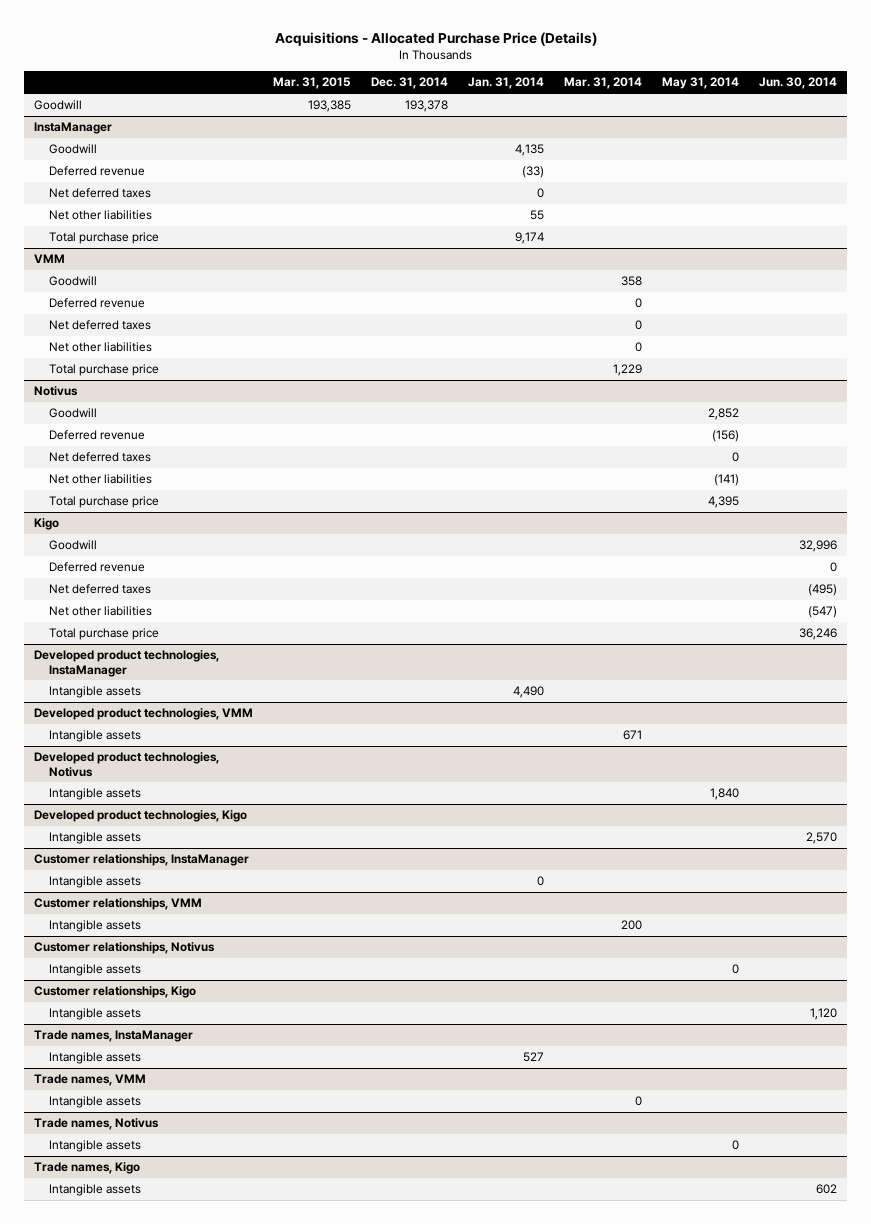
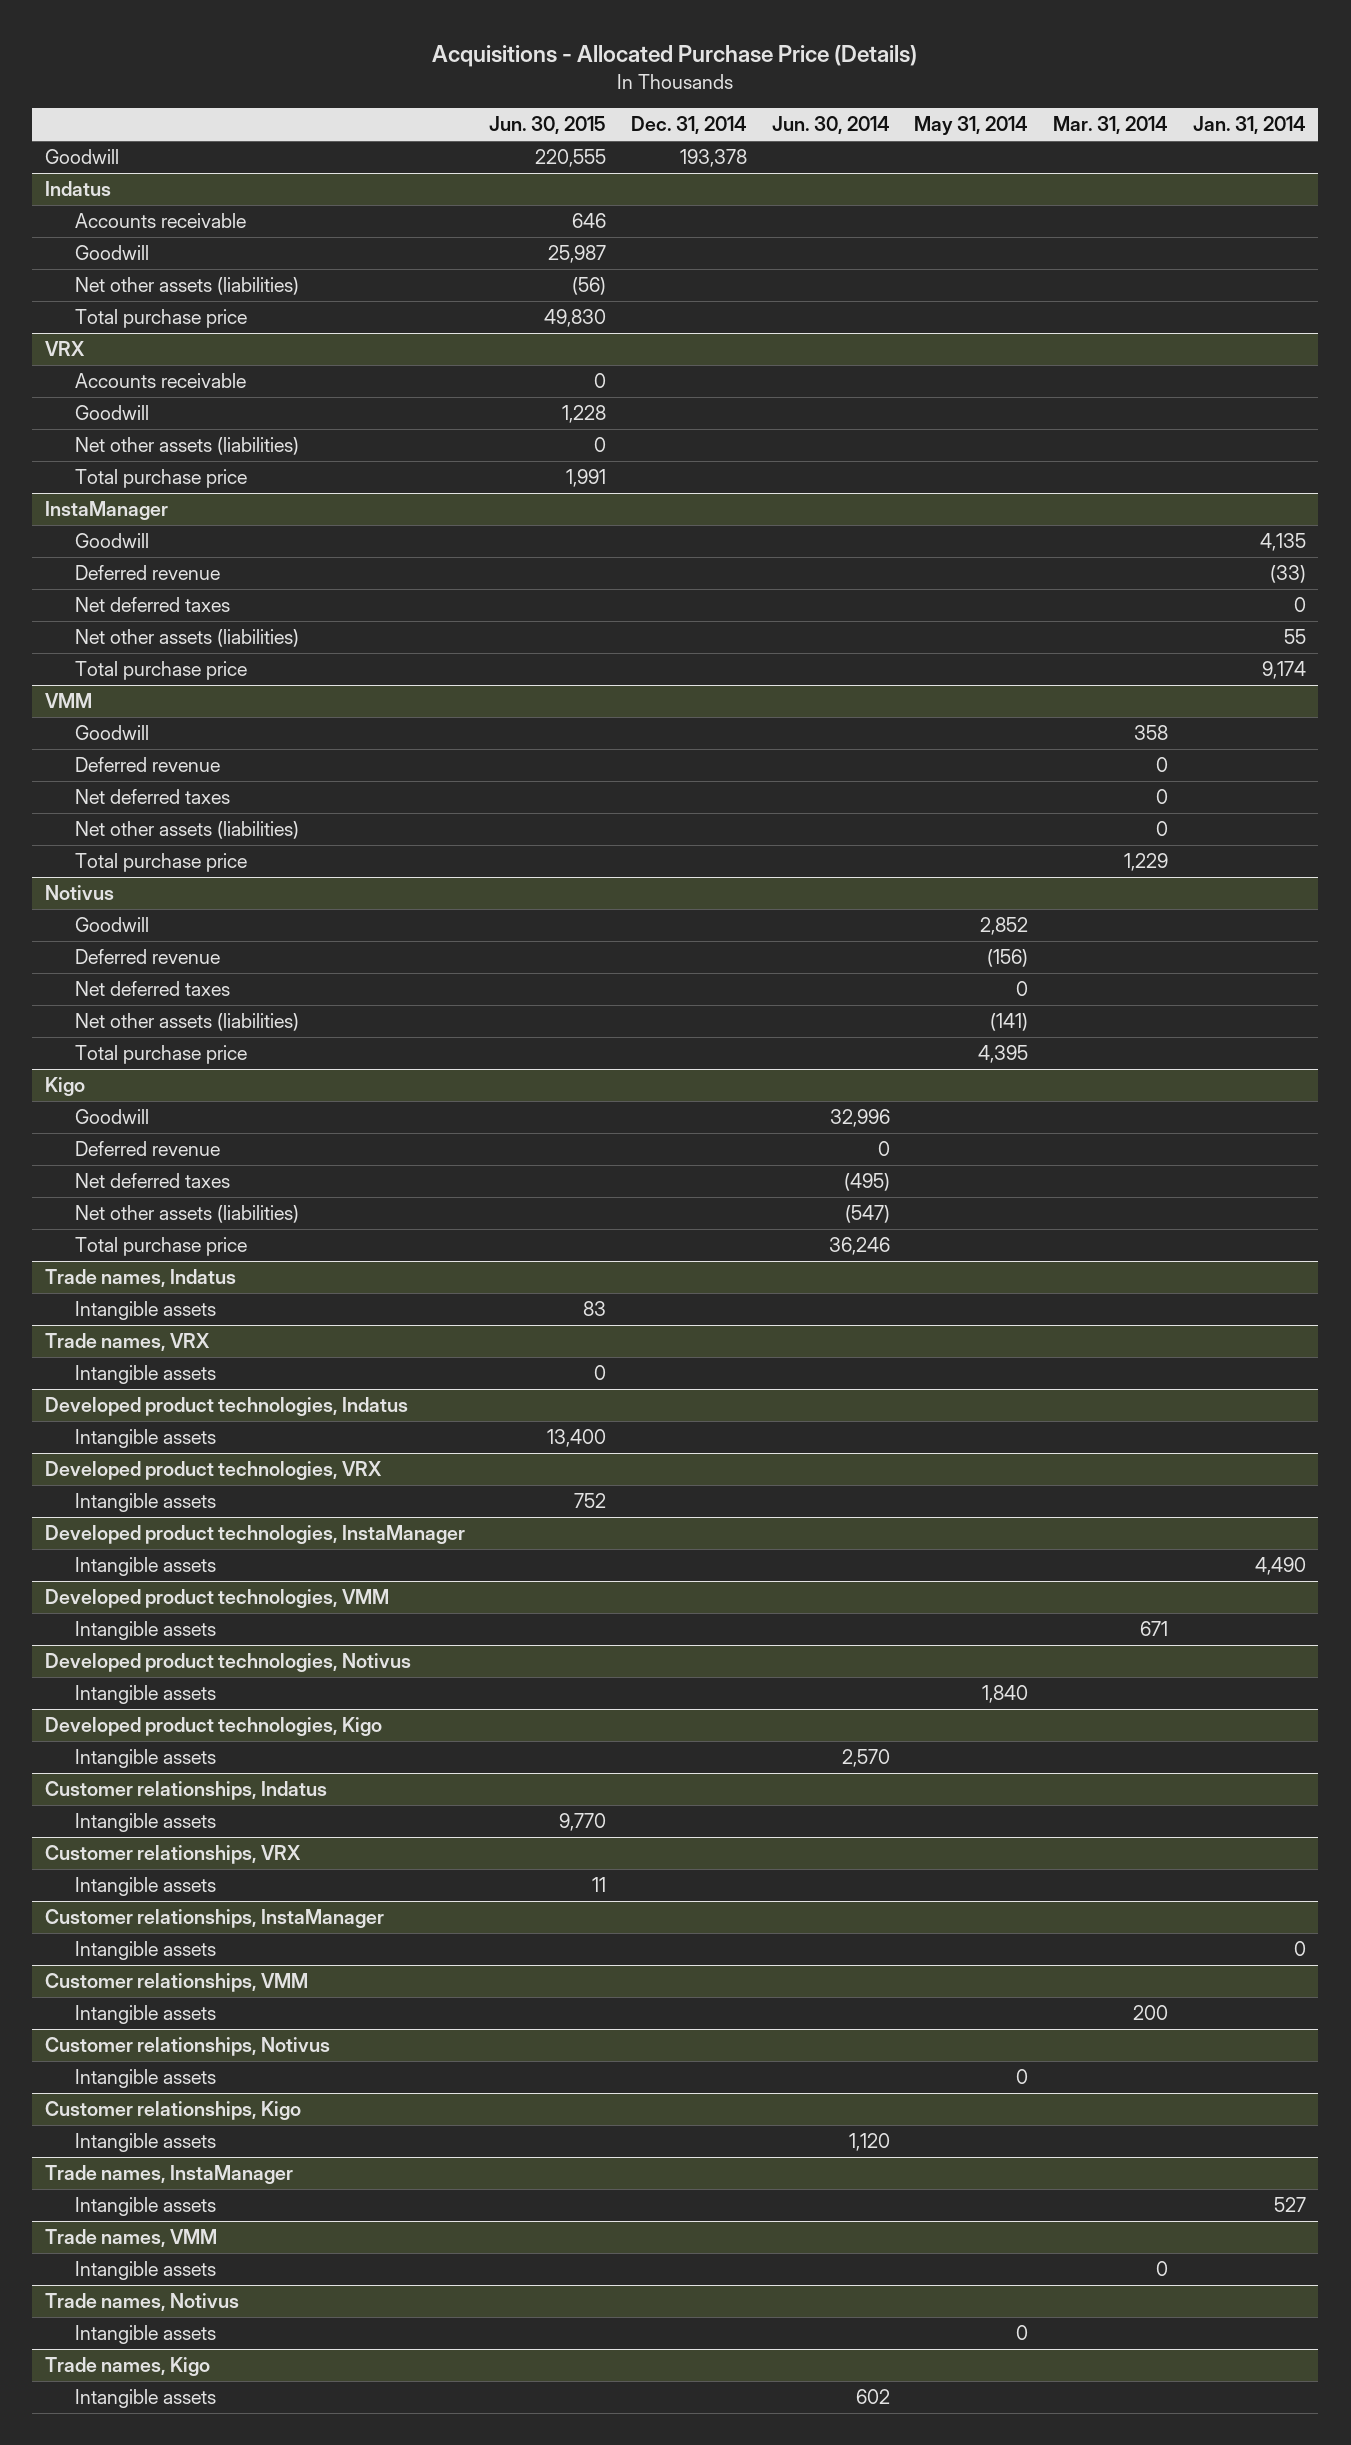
[273,77,352,90] Mar. 31, 2015 -> none
none -> [489,116,607,135] Jun. 30, 2015
none -> [44,181,111,197] Indatus
none -> [75,213,247,229] Accounts receivable
none -> [75,245,150,261] Goodwill
none -> [75,277,300,296] Net other assets (liabilities)
none -> [75,309,248,329] Total purchase price
none -> [44,341,85,357] VRX
none -> [75,373,247,389] Accounts receivable
none -> [75,405,150,421] Goodwill
none -> [75,437,300,456] Net other assets (liabilities)
none -> [75,469,248,489] Total purchase price
[49,210,153,221] Net other liabilities -> [75,629,300,648] Net other assets (liabilities)
[49,342,153,353] Net other liabilities -> [75,821,300,840] Net other assets (liabilities)
[49,474,153,485] Net other liabilities -> [75,1013,300,1032] Net other assets (liabilities)
[49,606,153,617] Net other liabilities -> [75,1205,300,1224] Net other assets (liabilities)
none -> [44,1269,236,1288] Trade names, Indatus
none -> [75,1301,217,1321] Intangible assets
none -> [44,1333,210,1352] Trade names, VRX
none -> [75,1365,217,1385] Intangible assets
none -> [44,1397,408,1417] Developed product technologies, Indatus
none -> [75,1429,217,1449] Intangible assets
none -> [44,1461,382,1481] Developed product technologies, VRX
none -> [75,1493,217,1513] Intangible assets
none -> [44,1781,327,1801] Customer relationships, Indatus
none -> [75,1813,217,1833] Intangible assets
none -> [44,1845,301,1865] Customer relationships, VRX
none -> [75,1877,217,1897] Intangible assets

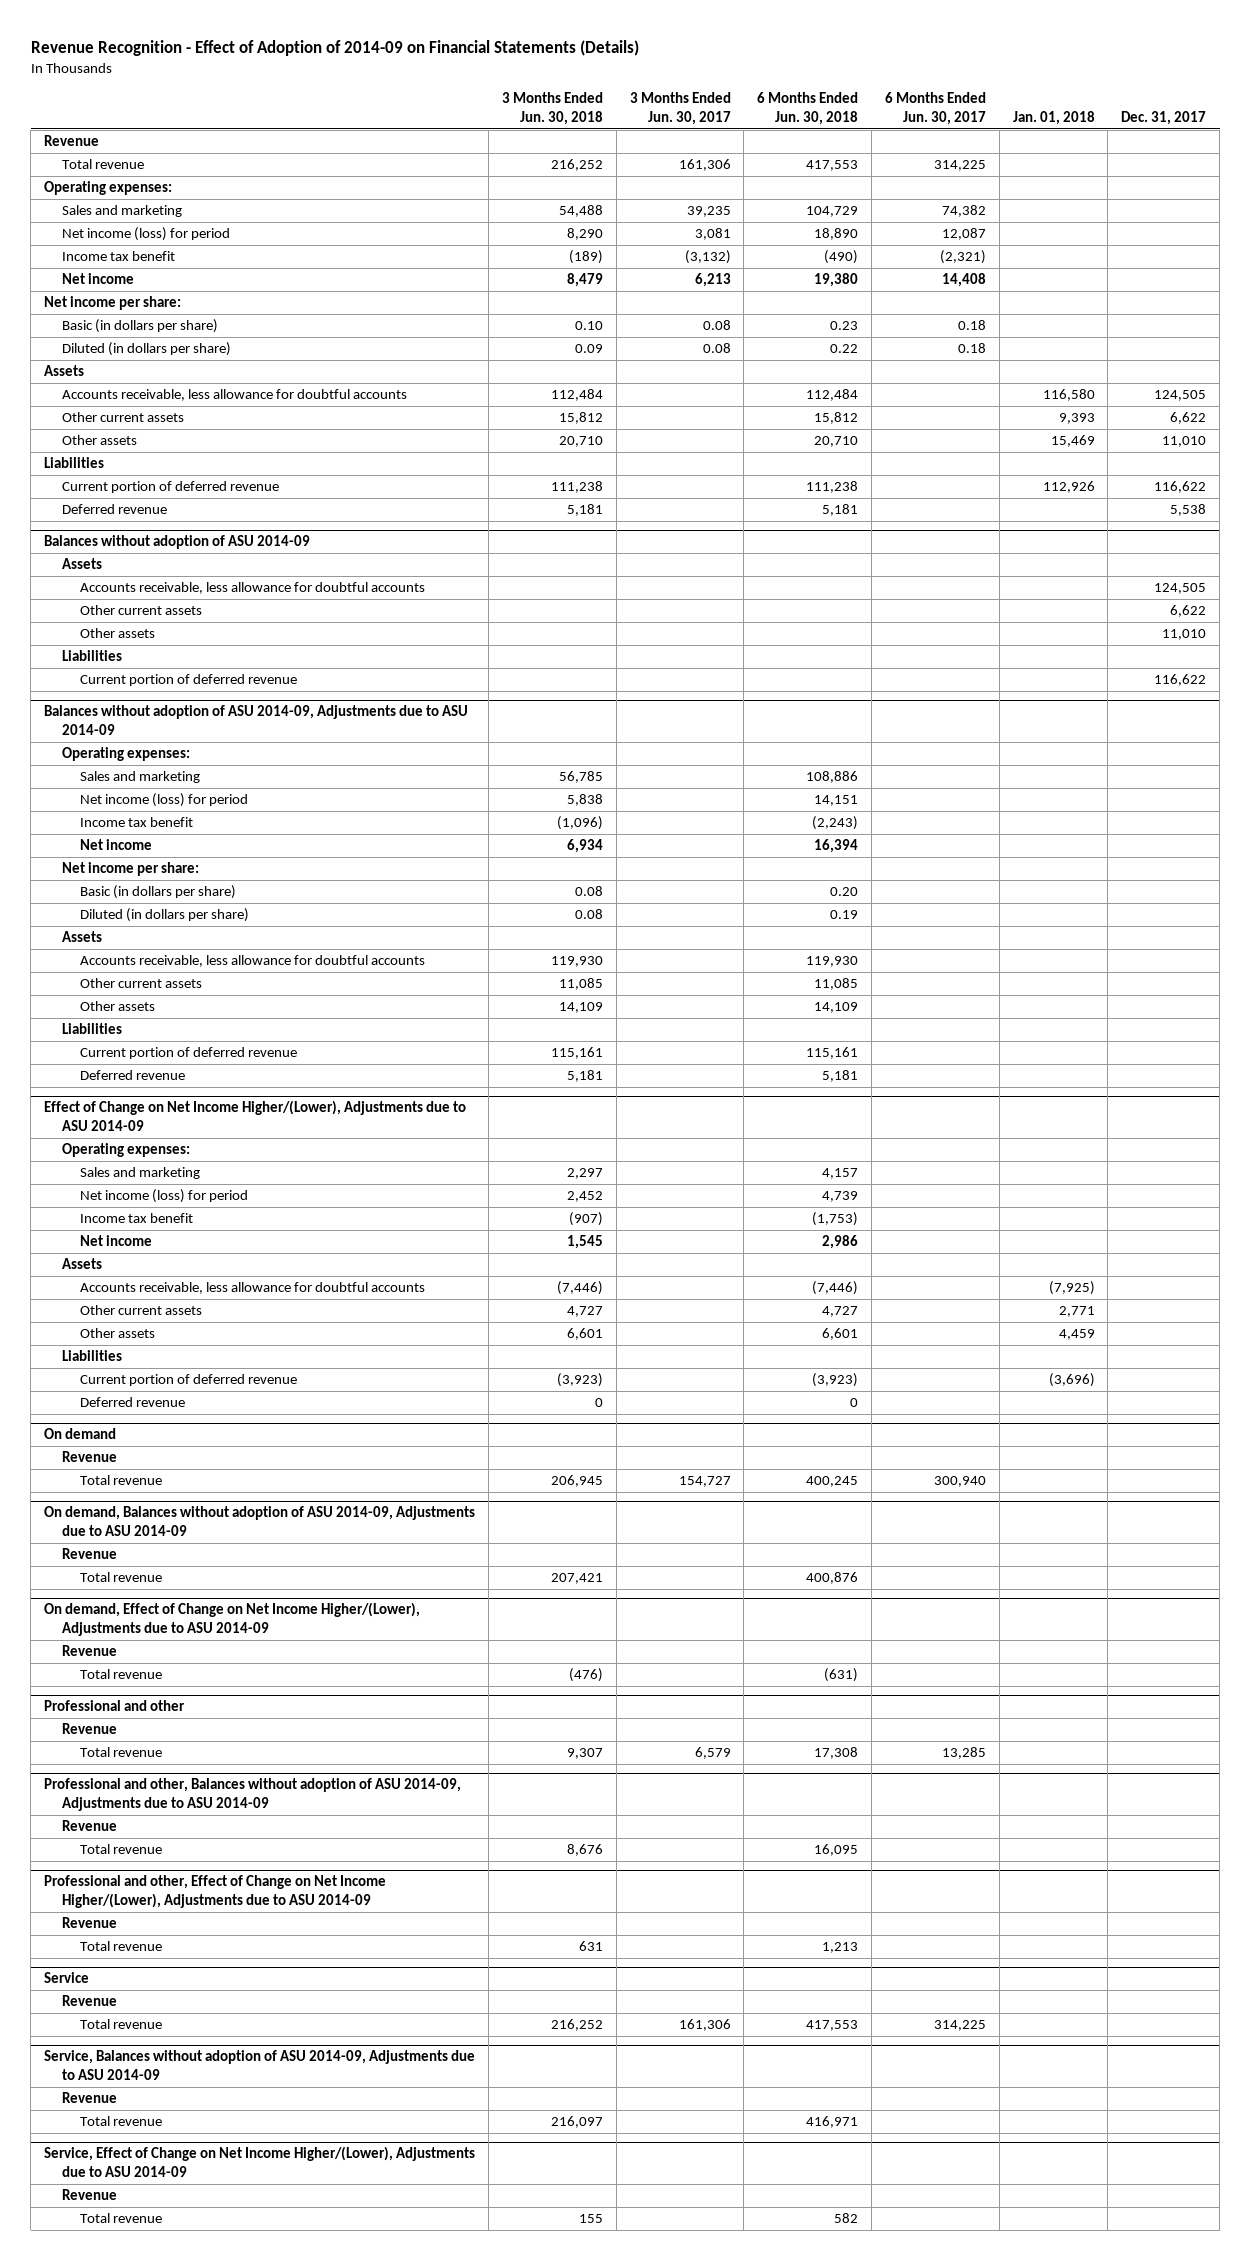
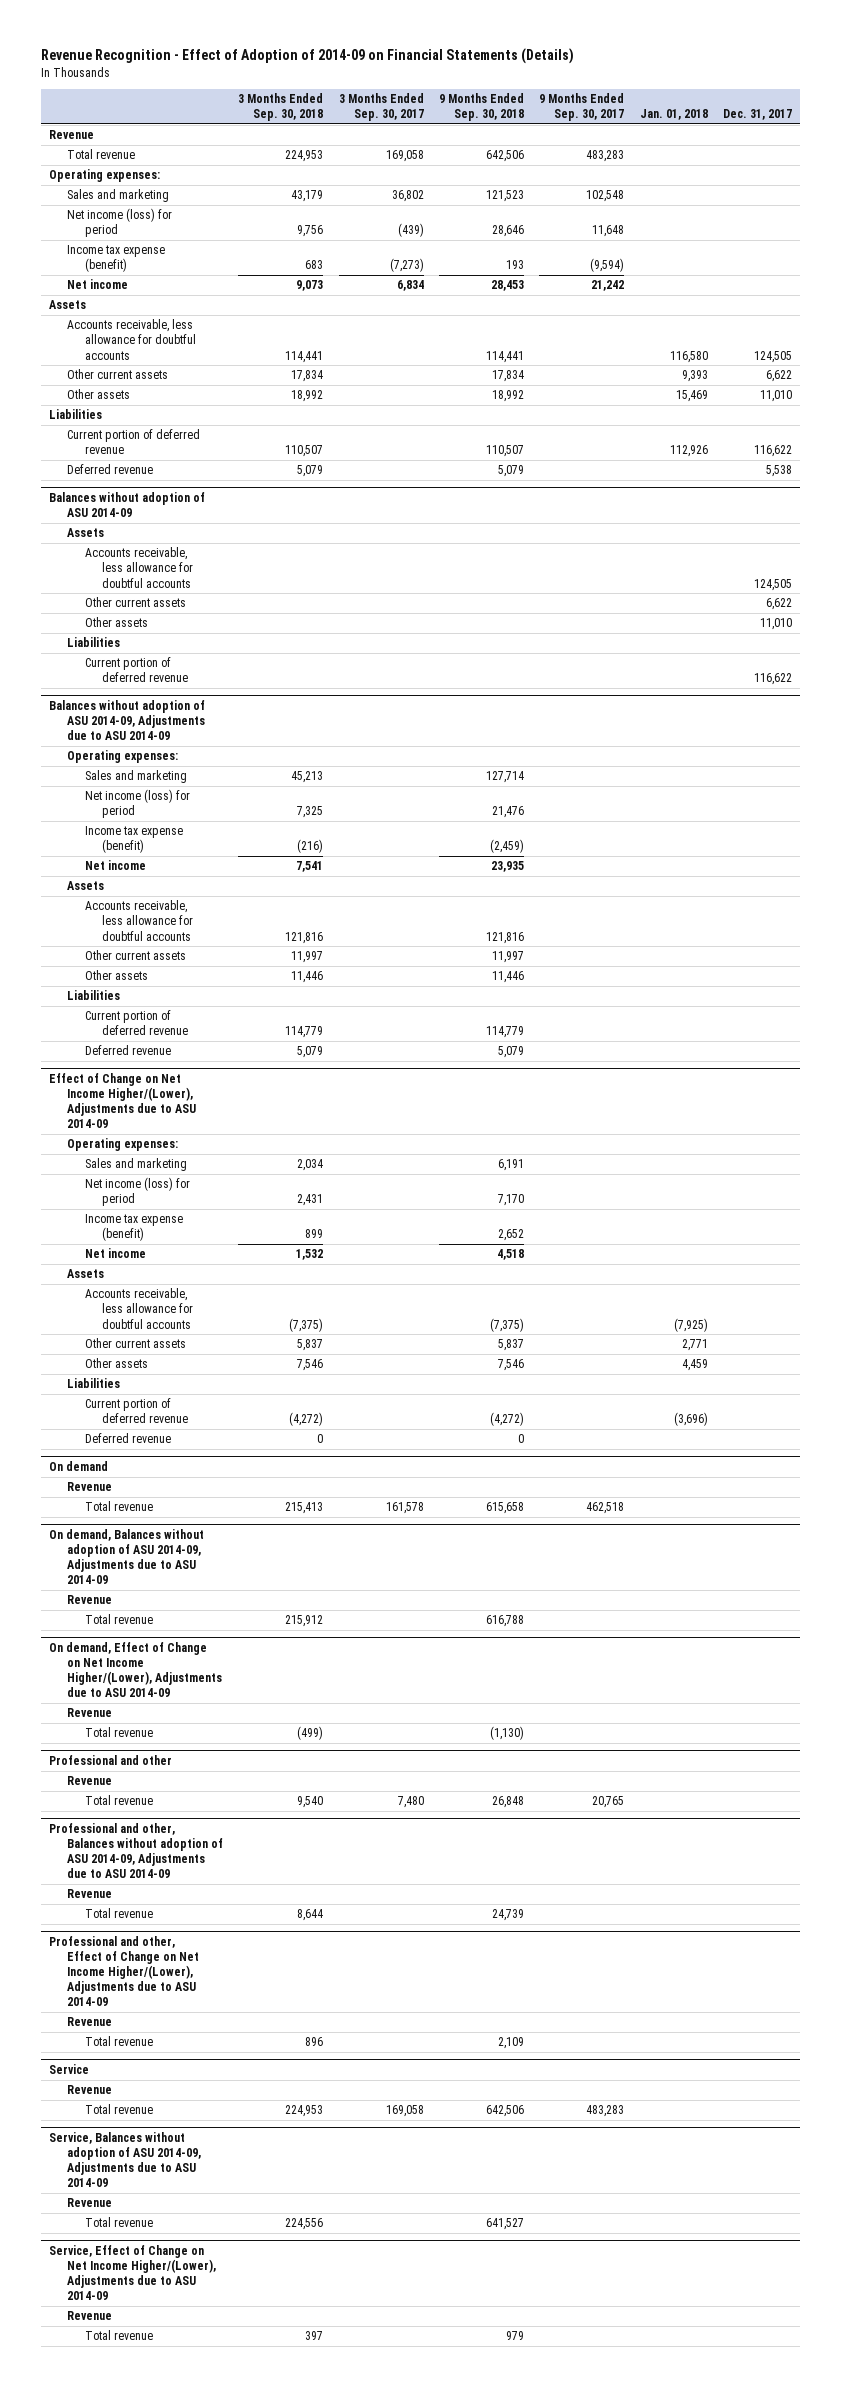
[501,92,603,125] 3 Months Ended Jun. 30, 2018 -> none
[629,92,731,125] 3 Months Ended Jun. 30, 2017 -> none
[757,92,859,125] 6 Months Ended Jun. 30, 2018 -> none
[884,92,986,125] 6 Months Ended Jun. 30, 2017 -> none
none -> [238,92,324,122] 3 Months Ended Sep. 30, 2018
none -> [338,92,424,122] 3 Months Ended Sep. 30, 2017
none -> [438,92,524,122] 9 Months Ended Sep. 30, 2018
none -> [539,92,625,122] 9 Months Ended Sep. 30, 2017
[62,251,176,262] Income tax benefit -> [66,245,165,273] Income tax expense (benefit)
[44,296,182,311] Net income per share: -> none
[62,319,219,334] Basic (in dollars per share) -> none
[62,342,232,357] Diluted (in dollars per share) -> none
[80,817,194,828] Income tax benefit -> [84,826,183,854] Income tax expense (benefit)
[62,862,200,877] Net income per share: -> none
[80,885,237,900] Basic (in dollars per share) -> none
[80,908,250,923] Diluted (in dollars per share) -> none
[80,1213,194,1224] Income tax benefit -> [84,1214,183,1242] Income tax expense (benefit)

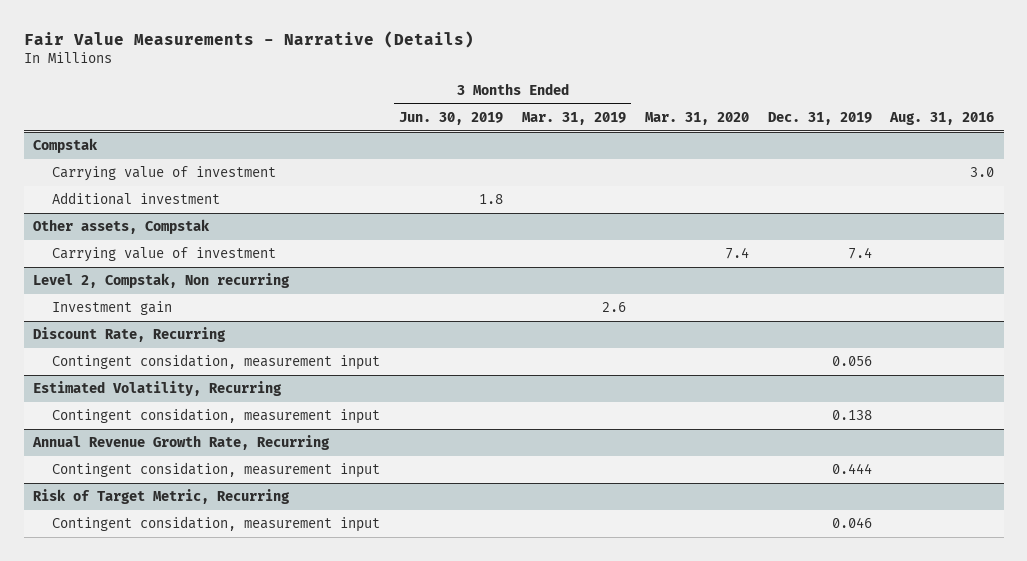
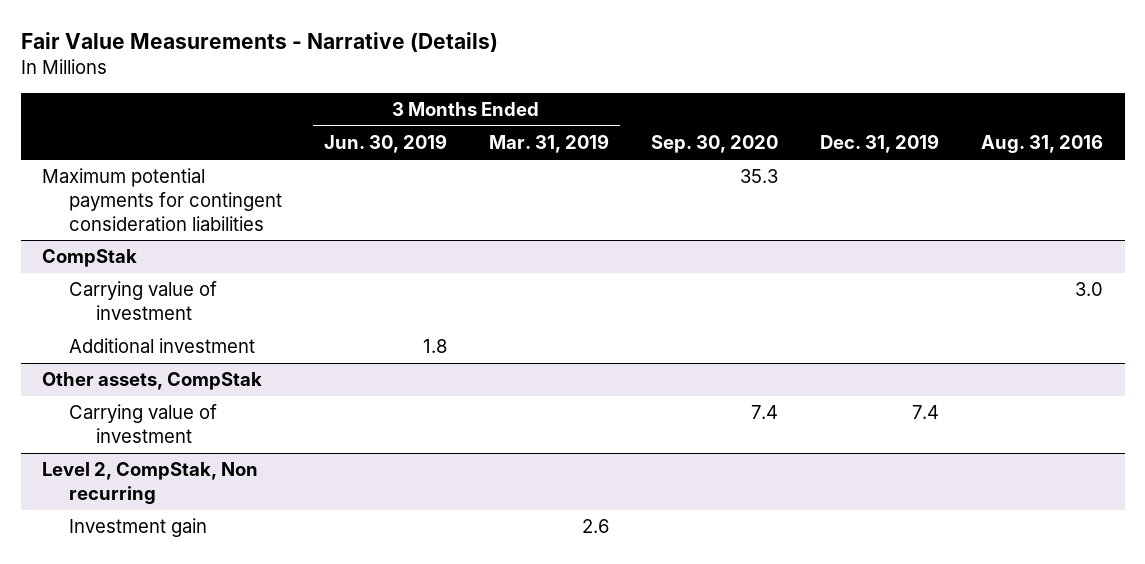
[644,112,749,126] Mar. 31, 2020 -> none
none -> [651,135,779,154] Sep. 30, 2020
none -> [41,168,282,231] Maximum potential payments for contingent consideration liabilities
[32,138,98,154] Compstak -> [41,249,137,268] CompStak
[32,219,210,235] Other assets, Compstak -> [41,372,262,391] Other assets, CompStak
[32,273,290,289] Level 2, Compstak, Non recurring -> [41,462,258,504] Level 2, CompStak, Non recurring
[32,327,226,343] Discount Rate, Recurring -> none
[52,354,381,371] Contingent considation, measurement input -> none
[32,381,282,397] Estimated Volatility, Recurring -> none
[52,408,381,425] Contingent considation, measurement input -> none
[31,435,330,451] Annual Revenue Growth Rate, Recurring -> none
[52,462,381,479] Contingent considation, measurement input -> none
[32,489,290,505] Risk of Target Metric, Recurring -> none
[52,516,381,533] Contingent considation, measurement input -> none

